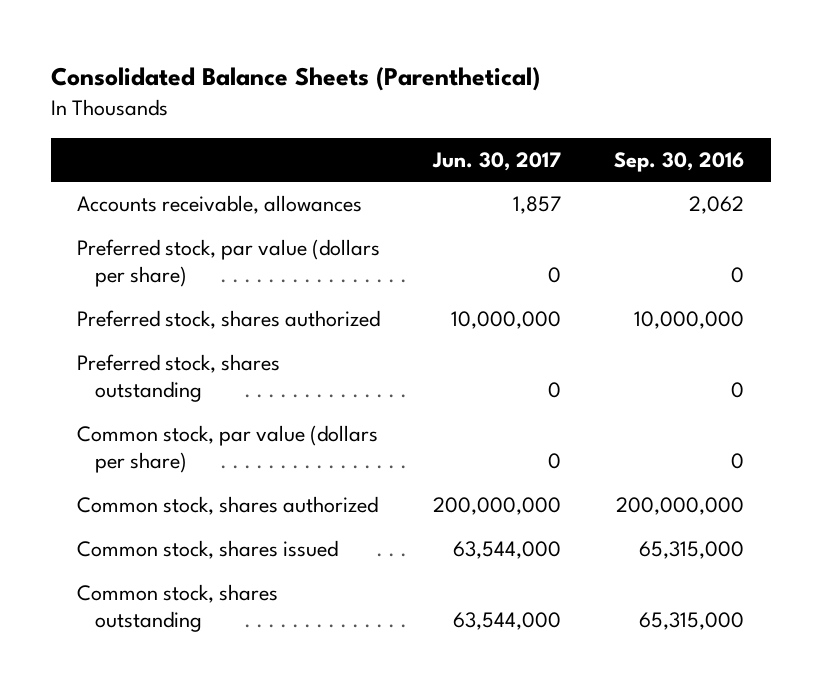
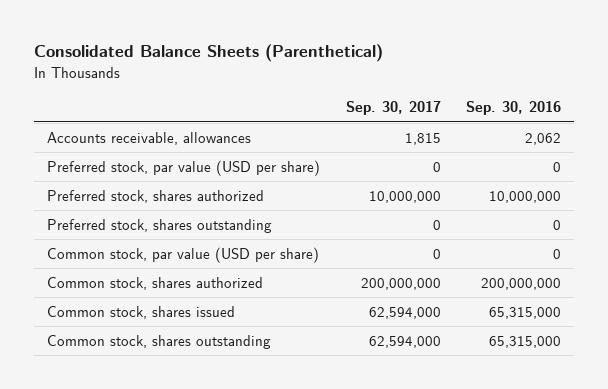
[432,151,562,171] Jun. 30, 2017 -> none
none -> [345,101,441,116] Sep. 30, 2017
[77,239,381,288] Preferred stock, par value (dollars per share) -> [46,159,320,176] Preferred stock, par value (USD per share)
[77,425,379,474] Common stock, par value (dollars per share) -> [46,246,319,263] Common stock, par value (USD per share)

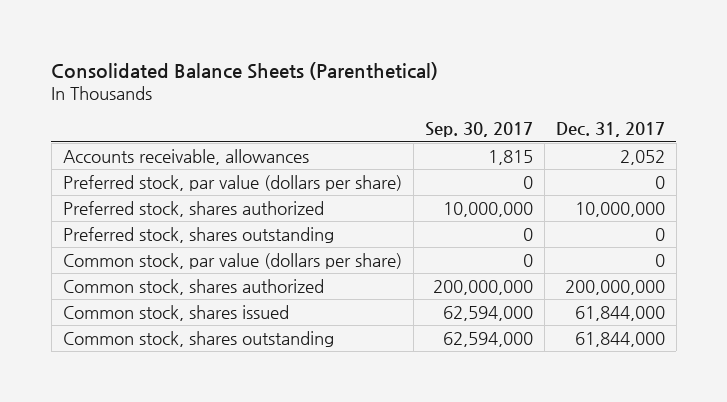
[466,101,562,116] Sep. 30, 2016 -> none
none -> [555,122,665,138] Dec. 31, 2017
[46,159,320,176] Preferred stock, par value (USD per share) -> [62,174,402,191] Preferred stock, par value (dollars per share)
[46,246,319,263] Common stock, par value (USD per share) -> [62,252,402,269] Common stock, par value (dollars per share)

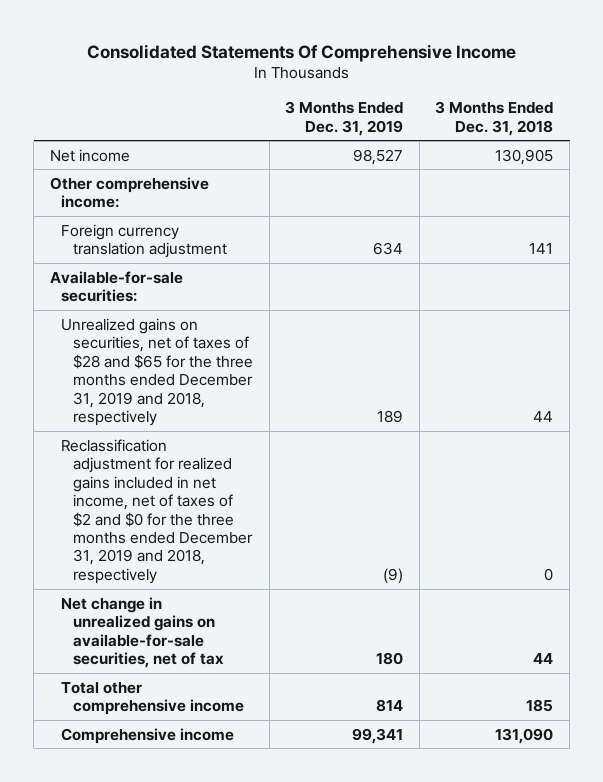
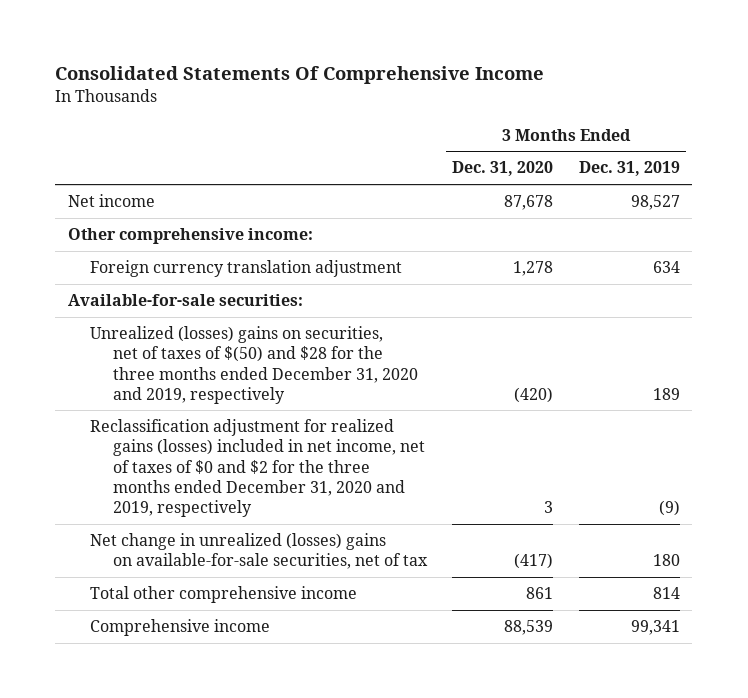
[435,101,554,136] 3 Months Ended Dec. 31, 2018 -> none
none -> [452,161,554,177] Dec. 31, 2020
[61,317,253,426] Unrealized gains on securities, net of taxes of $28 and $65 for the three months ended December 31, 2019 and 2018, respectively -> [90,326,418,404] Unrealized (losses) gains on securities, net of taxes of $(50) and $28 for the three months ended December 31, 2020 and 2019, respectively
[61,438,253,584] Reclassification adjustment for realized gains included in net income, net of taxes of $2 and $0 for the three months ended December 31, 2019 and 2018, respectively -> [90,419,425,517] Reclassification adjustment for realized gains (losses) included in net income, net of taxes of $0 and $2 for the three months ended December 31, 2020 and 2019, respectively
[61,596,224,669] Net change in unrealized gains on available-for-sale securities, net of tax -> [90,533,428,570] Net change in unrealized (losses) gains on available-for-sale securities, net of tax

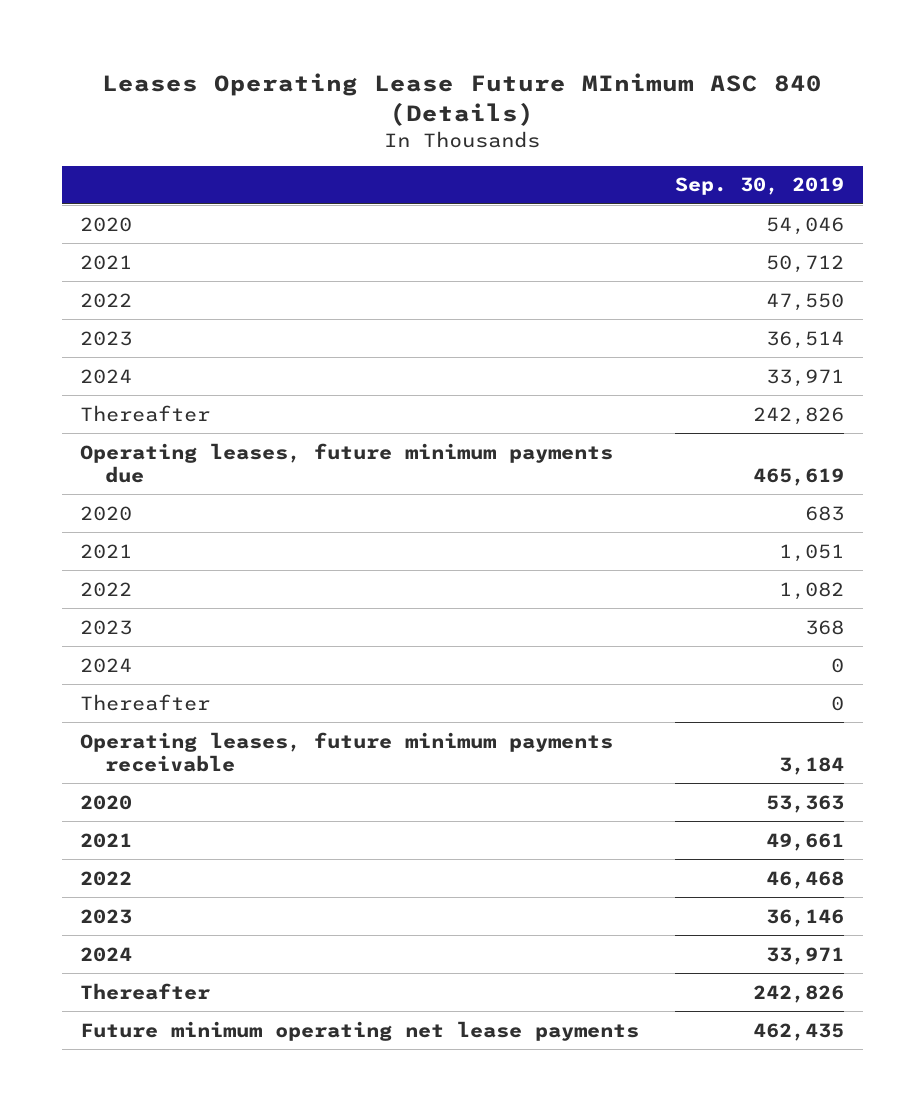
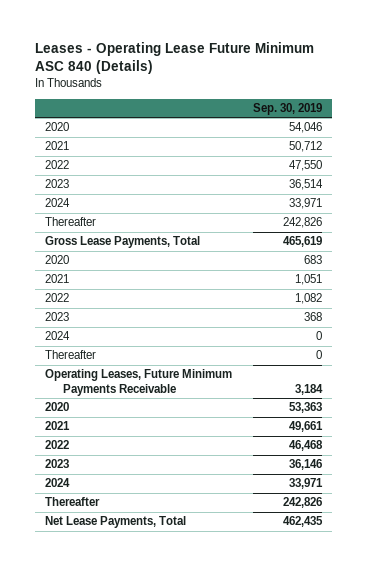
[102,73,823,126] Leases Operating Lease Future MInimum ASC 840 (Details) -> [35,42,315,75] Leases - Operating Lease Future Minimum ASC 840 (Details)
[79,442,613,483] Operating leases, future minimum payments due -> [45,236,201,249] Gross Lease Payments, Total
[79,731,613,772] Operating leases, future minimum payments receivable -> [45,369,233,396] Operating Leases, Future Minimum Payments Receivable
[79,1020,639,1041] Future minimum operating net lease payments -> [45,516,187,529] Net Lease Payments, Total

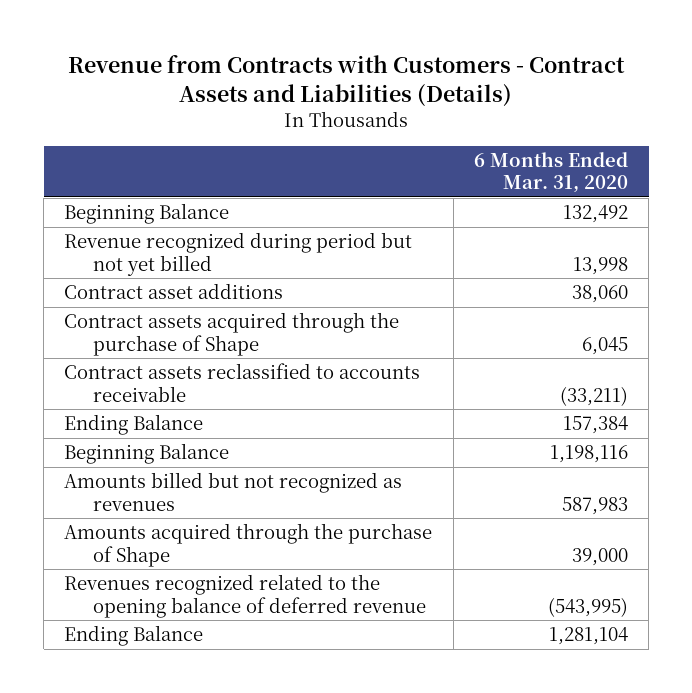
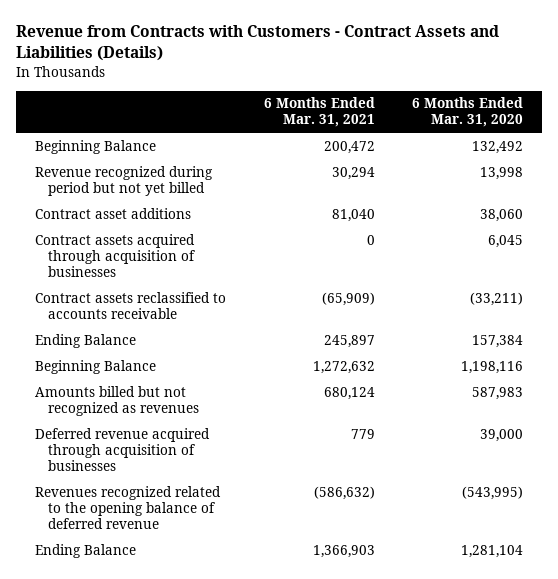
none -> [263,97,375,128] 6 Months Ended Mar. 31, 2021
[64,312,400,356] Contract assets acquired through the purchase of Shape -> [34,233,195,277] Contract assets acquired through acquisition of businesses
[64,523,433,567] Amounts acquired through the purchase of Shape -> [34,427,210,471] Deferred revenue acquired through acquisition of businesses

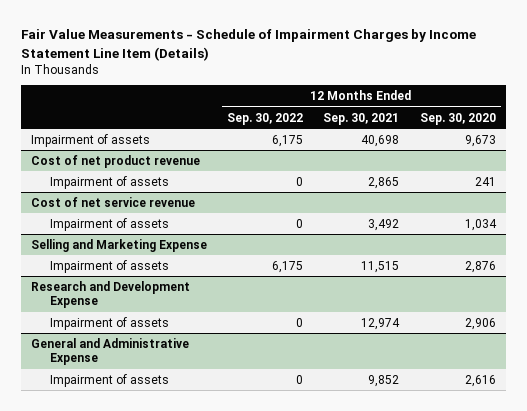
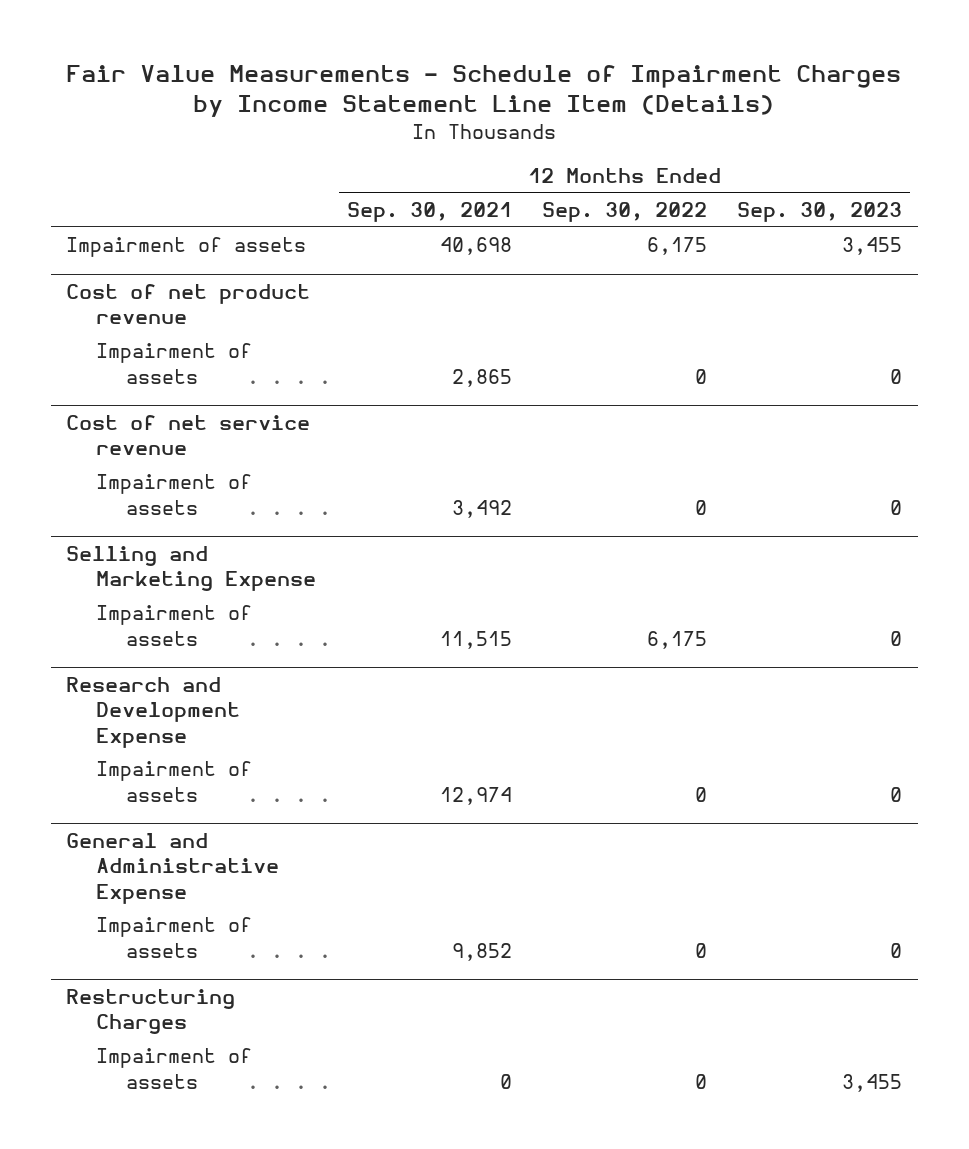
[419,112,496,125] Sep. 30, 2020 -> none
none -> [737,202,903,223] Sep. 30, 2023
none -> [66,989,236,1035] Restructuring Charges
none -> [96,1048,253,1089] Impairment of assets

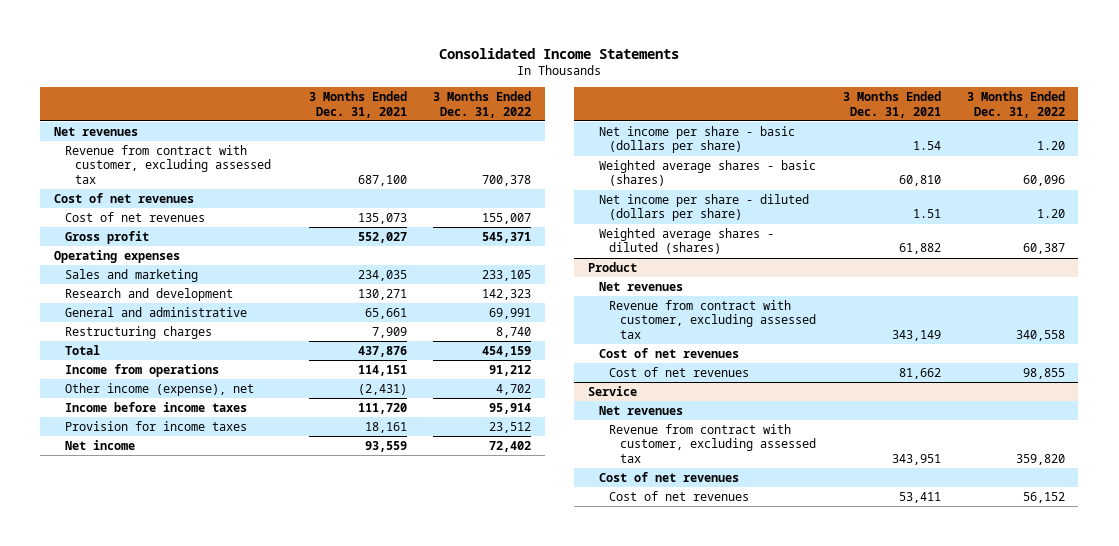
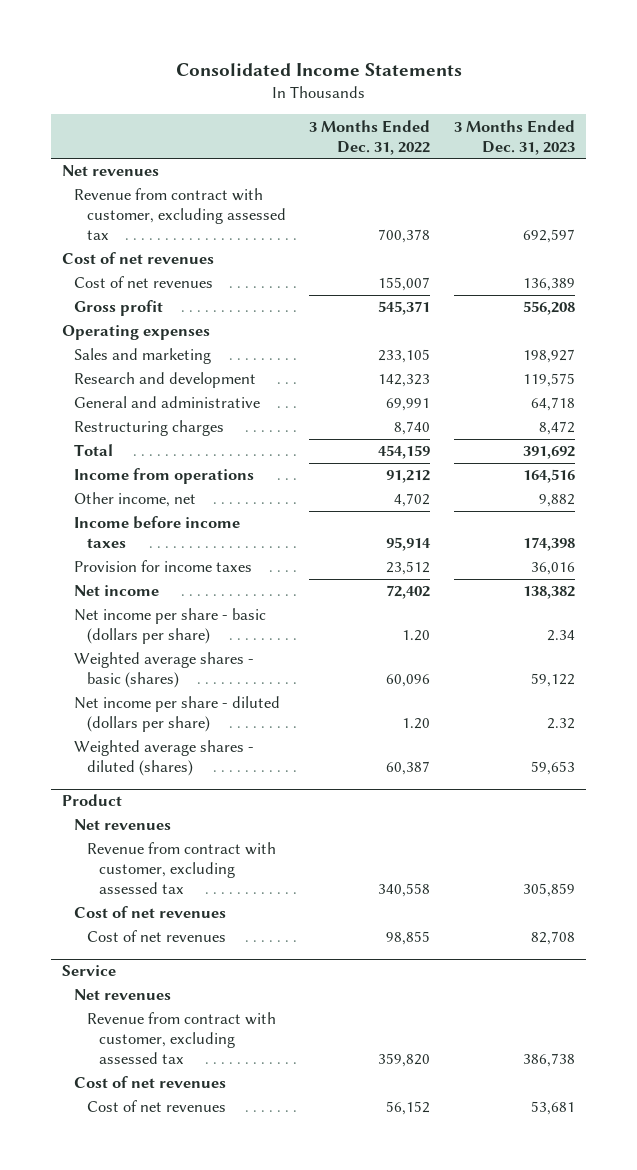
[308,91,407,118] 3 Months Ended Dec. 31, 2021 -> none
none -> [453,119,575,155] 3 Months Ended Dec. 31, 2023
[64,382,254,396] Other income (expense), net -> [74,492,197,508] Other income, net

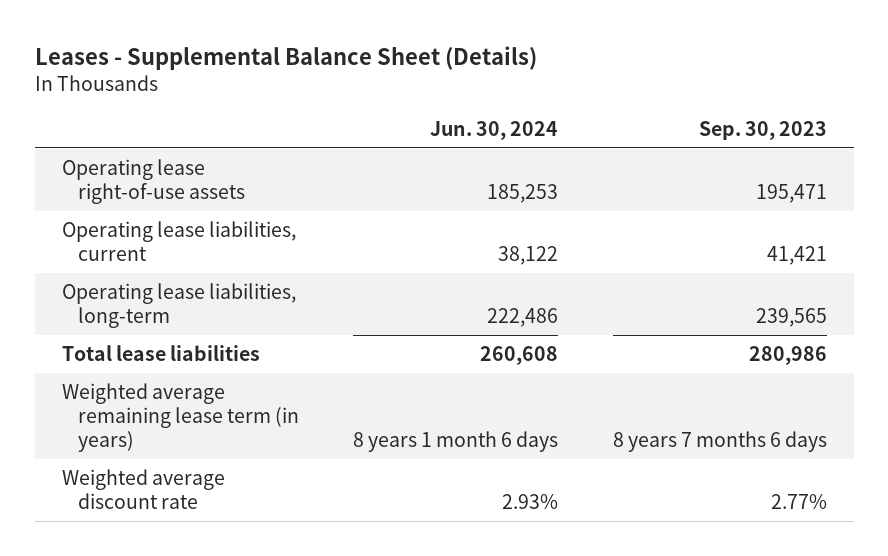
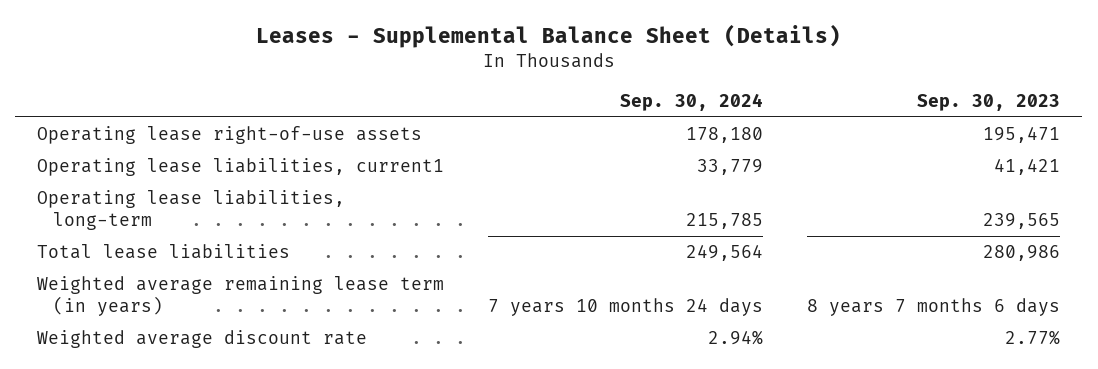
[430,121,559,141] Jun. 30, 2024 -> none
none -> [620,93,764,112] Sep. 30, 2024
[61,220,296,262] Operating lease liabilities, current -> [37,158,445,177] Operating lease liabilities, current1

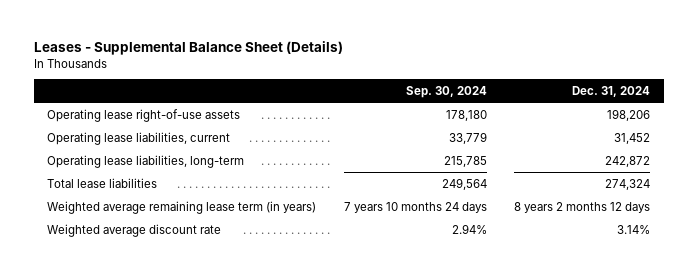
[917,94,1061,112] Sep. 30, 2023 -> none
none -> [572,86,651,98] Dec. 31, 2024
[37,158,445,177] Operating lease liabilities, current1 -> [47,131,231,145] Operating lease liabilities, current

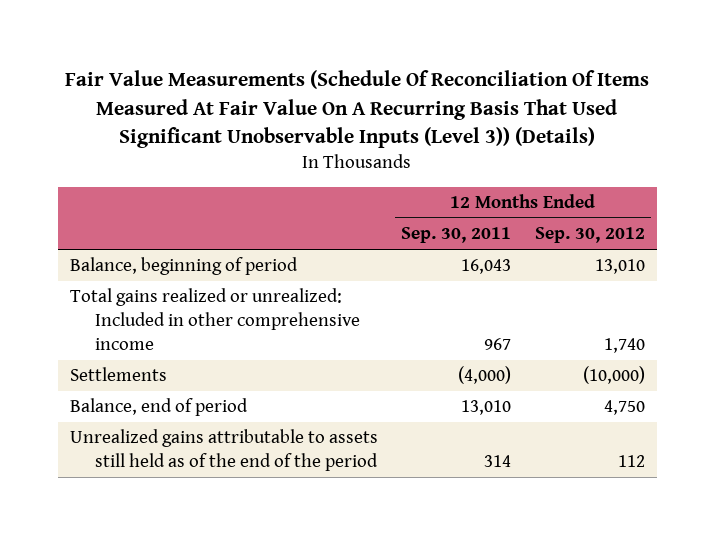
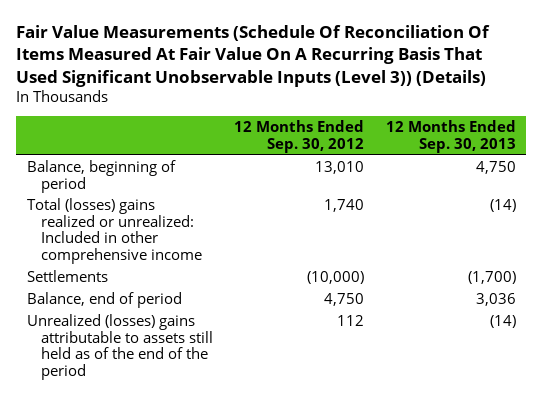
[401,227,512,244] Sep. 30, 2011 -> none
none -> [385,120,516,153] 12 Months Ended Sep. 30, 2013
[69,288,361,350] Total gains realized or unrealized: Included in other comprehensive income -> [26,197,203,265] Total (losses) gains realized or unrealized: Included in other comprehensive income
[69,429,379,472] Unrealized gains attributable to assets still held as of the end of the period -> [26,313,214,381] Unrealized (losses) gains attributable to assets still held as of the end of the period

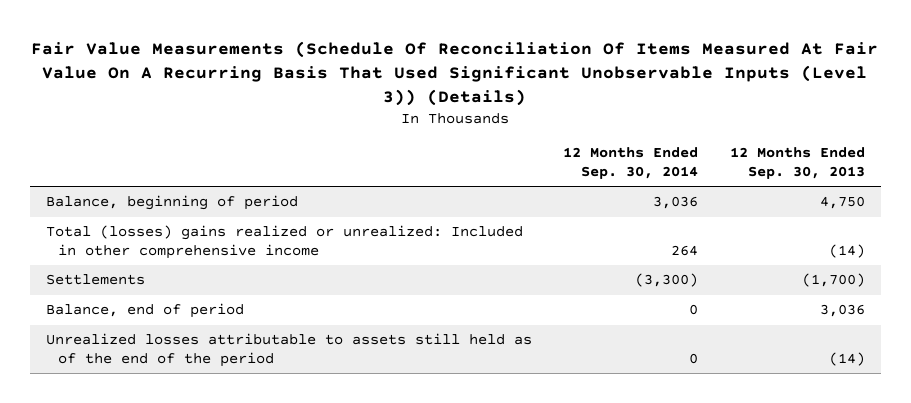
[234,120,365,153] 12 Months Ended Sep. 30, 2012 -> none
none -> [563,147,699,179] 12 Months Ended Sep. 30, 2014
[26,313,214,381] Unrealized (losses) gains attributable to assets still held as of the end of the period -> [45,333,532,367] Unrealized losses attributable to assets still held as of the end of the period

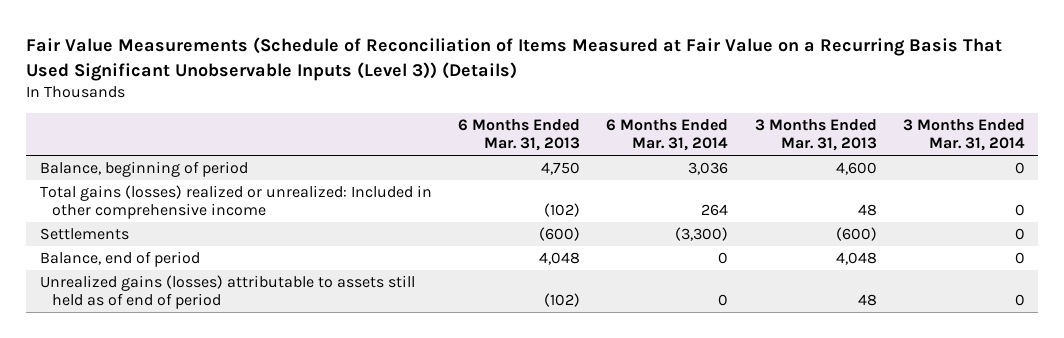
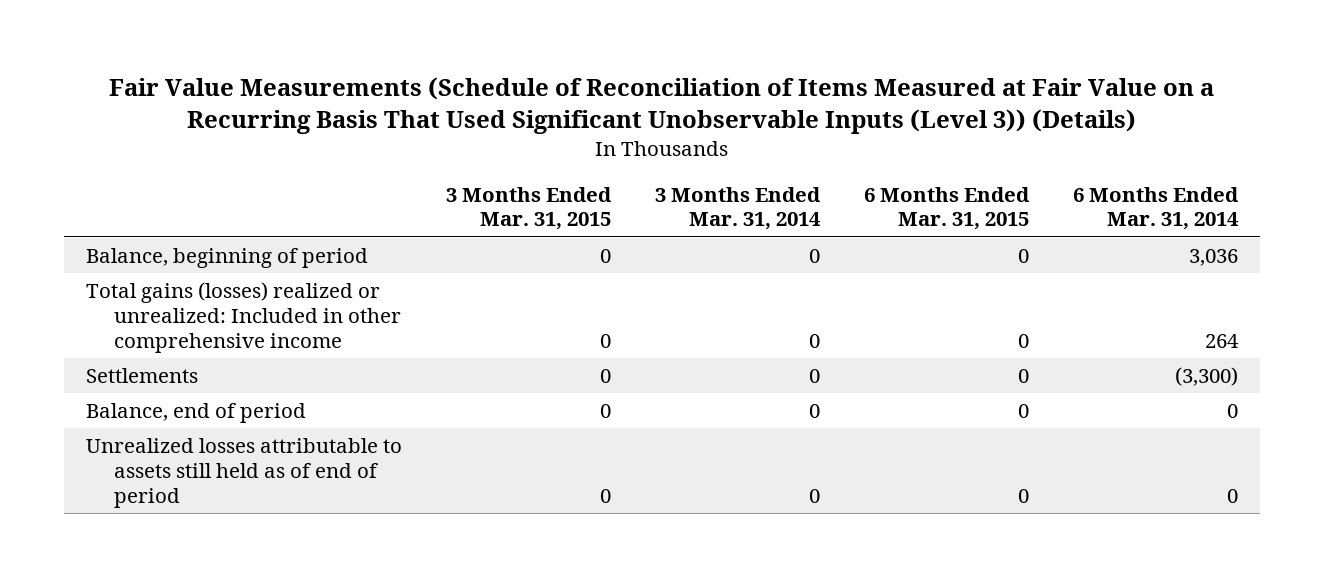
[457,118,580,152] 6 Months Ended Mar. 31, 2013 -> none
[754,118,877,152] 3 Months Ended Mar. 31, 2013 -> none
none -> [445,186,612,231] 3 Months Ended Mar. 31, 2015
none -> [863,186,1030,231] 6 Months Ended Mar. 31, 2015
[39,275,415,310] Unrealized gains (losses) attributable to assets still held as of end of period -> [85,438,402,508] Unrealized losses attributable to assets still held as of end of period

